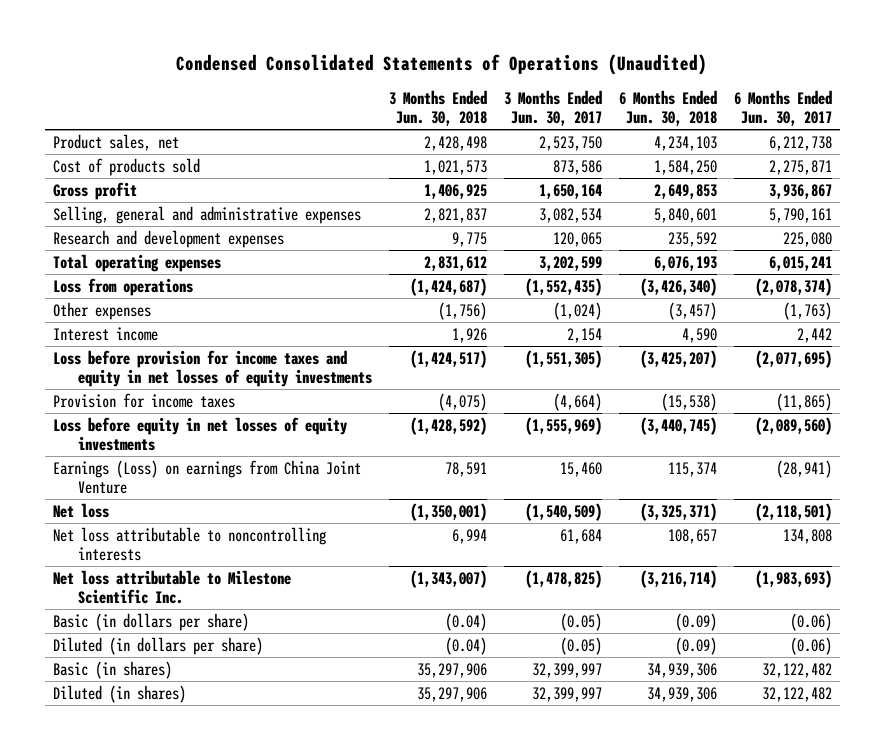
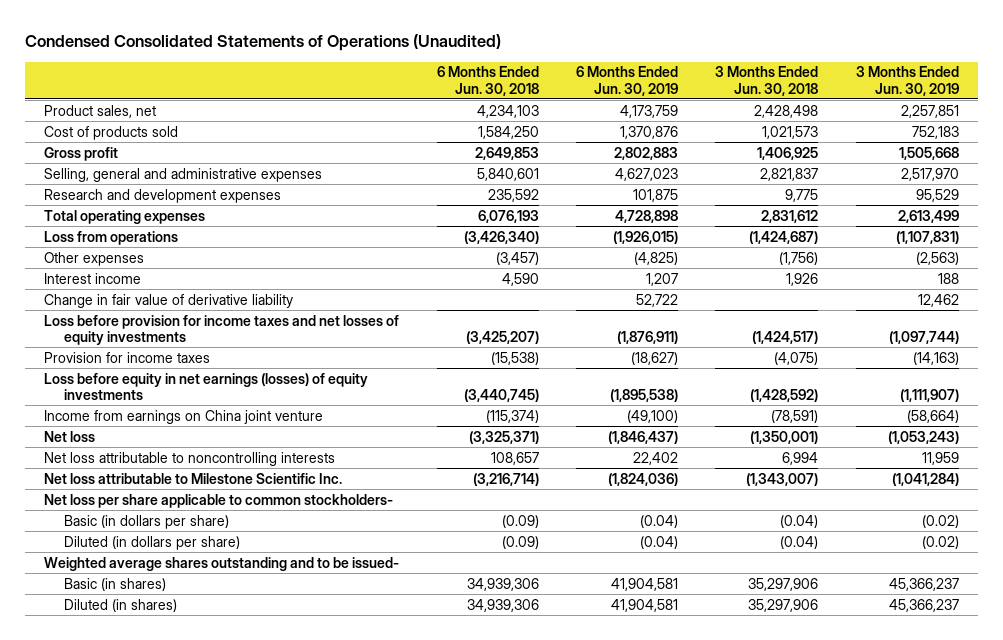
[503,90,602,127] 3 Months Ended Jun. 30, 2017 -> none
[733,90,832,127] 6 Months Ended Jun. 30, 2017 -> none
none -> [575,66,678,96] 6 Months Ended Jun. 30, 2019
none -> [855,66,959,96] 3 Months Ended Jun. 30, 2019
none -> [44,293,294,308] Change in fair value of derivative liability
[53,349,372,387] Loss before provision for income taxes and equity in net losses of equity investments -> [44,314,400,345] Loss before provision for income taxes and net losses of equity investments
[53,416,348,451] Loss before equity in net losses of equity investments -> [44,372,369,400] Loss before equity in net earnings (losses) of equity investments
[53,459,362,494] Earnings (Loss) on earnings from China Joint Venture -> [44,409,324,424] Income from earnings on China joint venture
[444,461,487,477] 78,591 -> [771,409,819,423] (78,591)
[667,461,717,477] 115,374 -> [485,409,539,423] (115,374)
none -> [44,493,394,508] Net loss per share applicable to common stockholders-
none -> [44,556,400,571] Weighted average shares outstanding and to be issued-

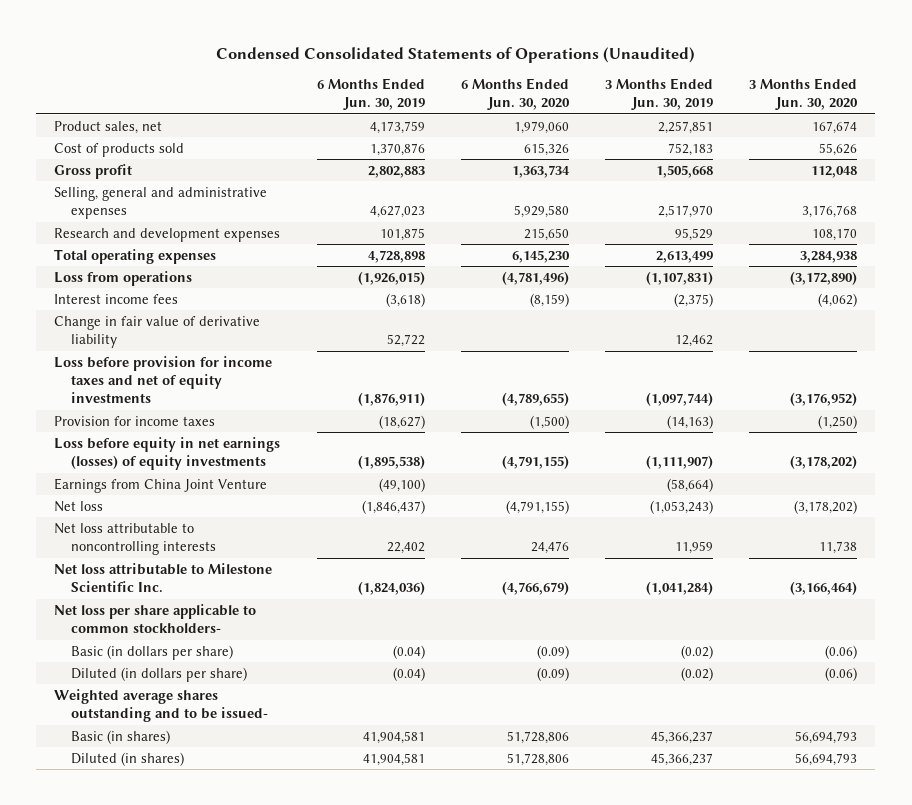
[436,66,539,96] 6 Months Ended Jun. 30, 2018 -> none
[715,66,819,96] 3 Months Ended Jun. 30, 2018 -> none
none -> [460,78,570,111] 6 Months Ended Jun. 30, 2020
none -> [749,78,859,111] 3 Months Ended Jun. 30, 2020
[44,251,145,266] Other expenses -> none
[44,272,142,284] Interest income -> [54,293,179,304] Interest income fees
[645,272,678,286] 1,207 -> [385,292,425,307] (3,618)
[937,272,959,284] 188 -> [674,292,714,307] (2,375)
[44,314,400,345] Loss before provision for income taxes and net losses of equity investments -> [54,355,273,404] Loss before provision for income taxes and net of equity investments
[44,409,324,424] Income from earnings on China joint venture -> [54,477,268,493] Earnings from China Joint Venture

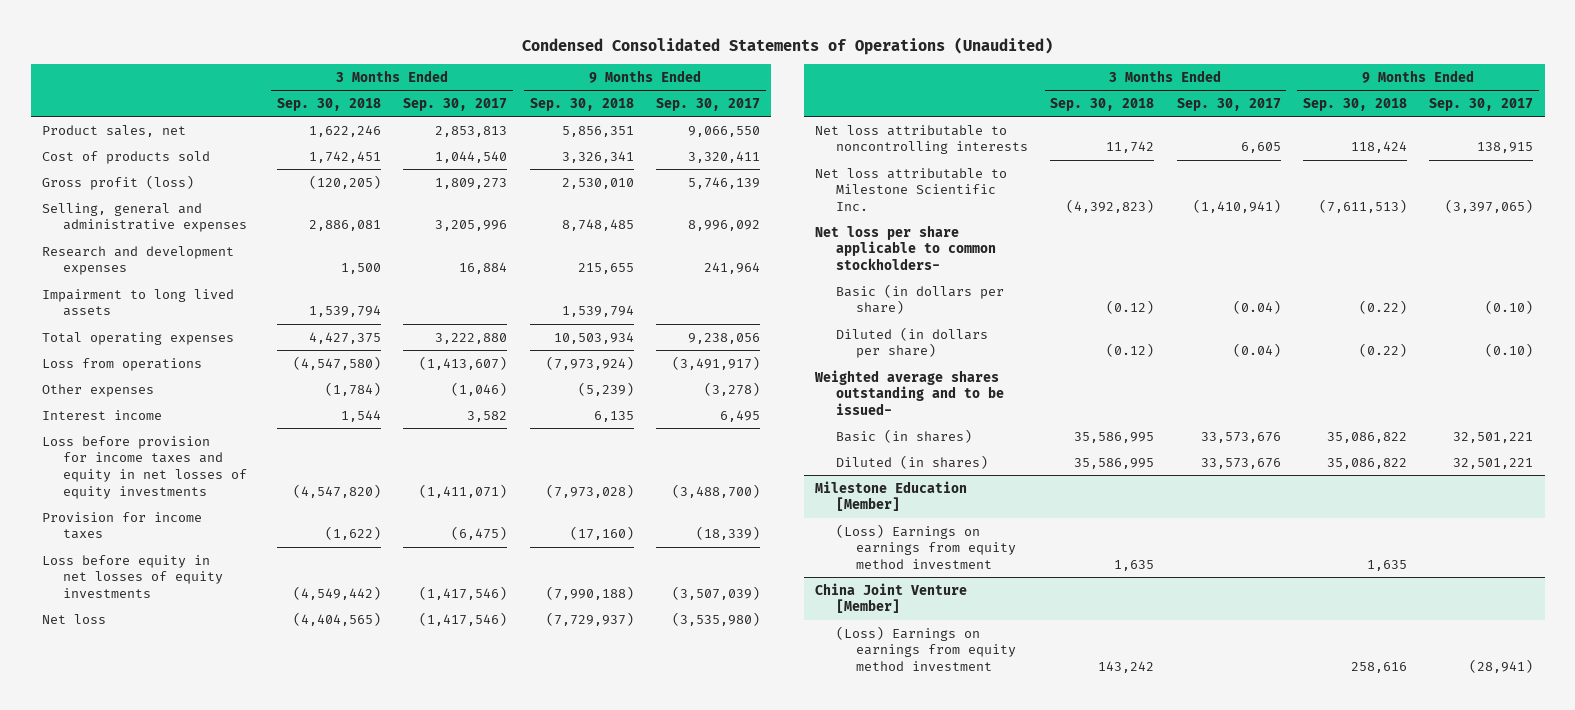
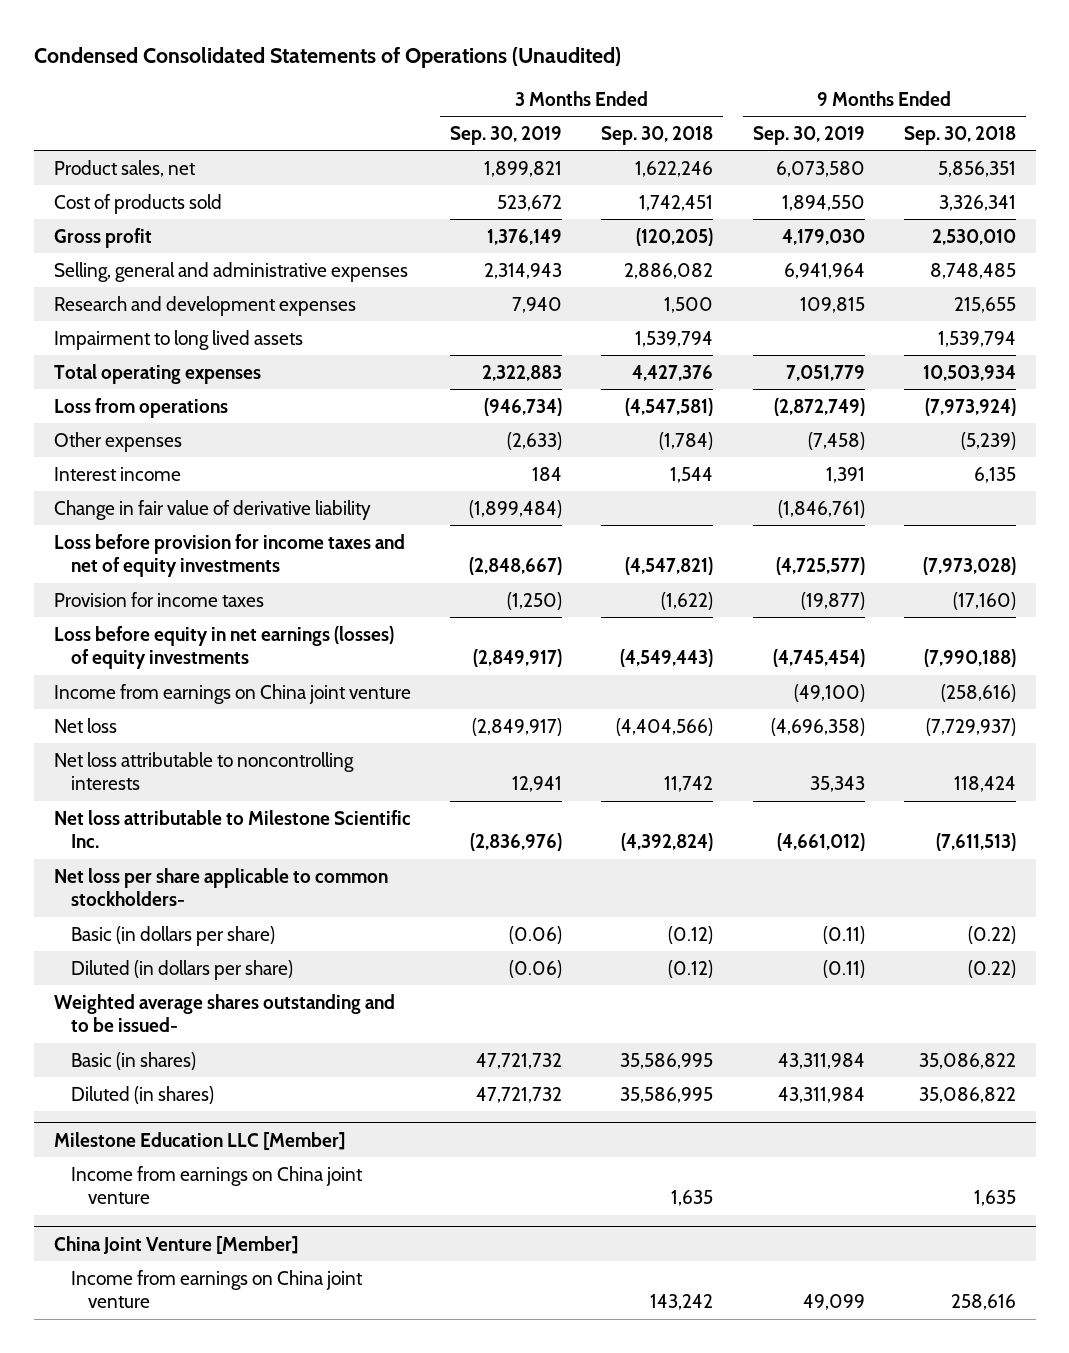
[403,97,508,111] Sep. 30, 2017 -> none
[655,97,760,111] Sep. 30, 2017 -> none
none -> [449,125,562,145] Sep. 30, 2019
none -> [752,125,865,145] Sep. 30, 2019
[41,174,194,190] Gross profit (loss) -> [53,227,152,248] Gross profit
[308,220,381,232] 2,886,081 -> [624,262,714,279] 2,886,082
[308,331,381,344] 4,427,375 -> [632,364,714,381] 4,427,376
[292,355,381,370] (4,547,580) -> [625,397,714,416] (4,547,581)
none -> [53,499,371,520] Change in fair value of derivative liability
[41,435,247,499] Loss before provision for income taxes and equity in net losses of equity investments -> [53,533,405,578] Loss before provision for income taxes and net of equity investments
[292,483,381,498] (4,547,820) -> [625,557,714,576] (4,547,821)
[41,554,223,598] Loss before equity in net losses of equity investments -> [53,625,394,670] Loss before equity in net earnings (losses) of equity investments
[292,585,381,600] (4,549,442) -> [620,649,714,668] (4,549,443)
none -> [53,683,411,704] Income from earnings on China joint venture
[292,611,381,626] (4,404,565) -> [616,717,714,736] (4,404,566)
[1066,198,1155,213] (4,392,823) -> [621,833,714,852] (4,392,824)
[815,480,968,512] Milestone Education [Member] -> [53,1131,345,1150] Milestone Education LLC [Member]
[835,523,1017,569] (Loss) Earnings on earnings from equity method investment -> [70,1165,363,1205] Income from earnings on China joint venture
[835,625,1017,671] (Loss) Earnings on earnings from equity method investment -> [70,1269,363,1309] Income from earnings on China joint venture

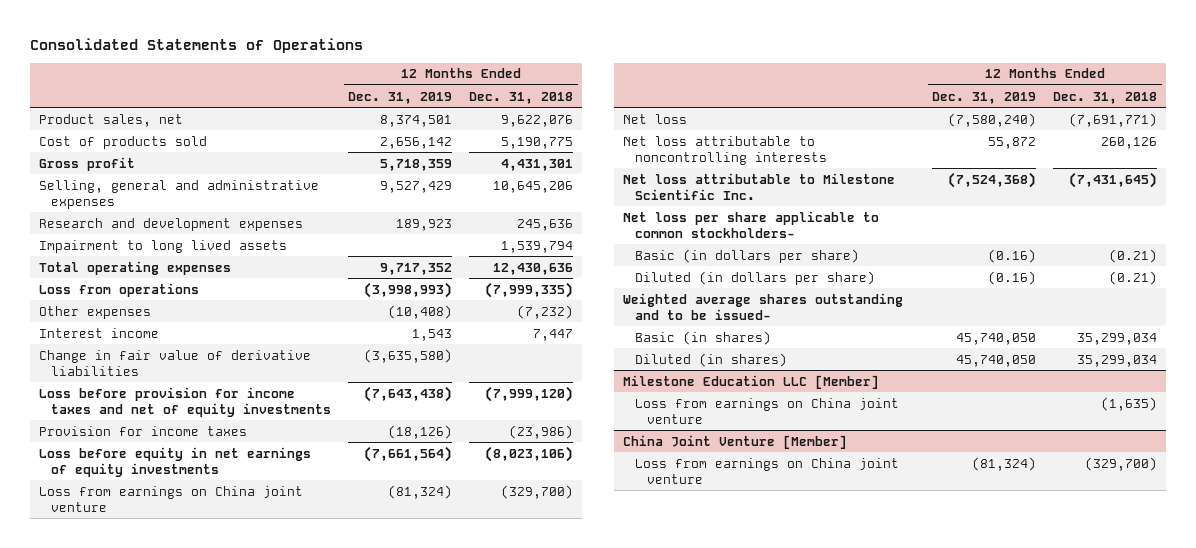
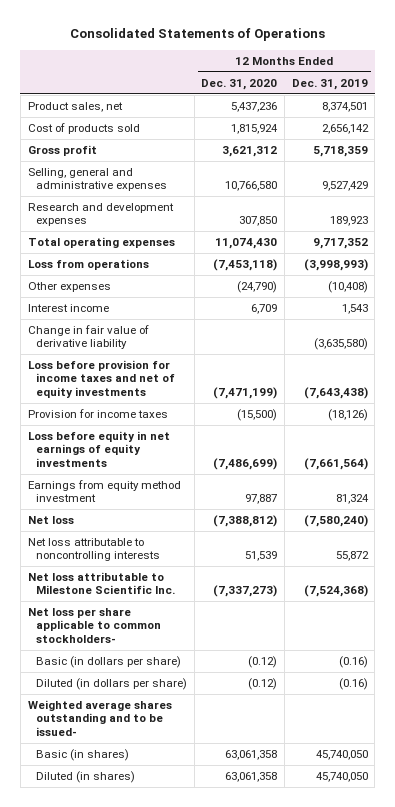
[469,91,574,104] Dec. 31, 2018 -> none
none -> [201,78,278,90] Dec. 31, 2020
[38,239,287,253] Impairment to long lived assets -> none
[38,349,311,376] Change in fair value of derivative liabilities -> [27,325,149,350] Change in fair value of derivative liability
[38,485,303,512] Loss from earnings on China joint venture -> [27,480,181,503] Earnings from equity method investment
[388,484,453,499] (81,324) -> [335,494,369,505] 81,324
[622,374,879,389] Milestone Education LLC [Member] -> none
[634,397,899,424] Loss from earnings on China joint venture -> none
[622,434,847,449] China Joint Venture [Member] -> none
[634,457,899,484] Loss from earnings on China joint venture -> none

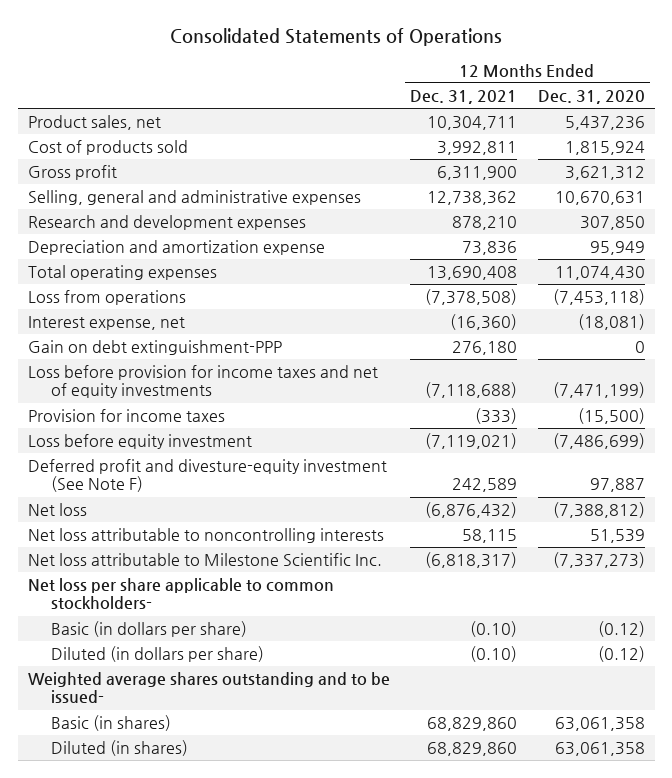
[291,78,368,90] Dec. 31, 2019 -> none
none -> [410,89,518,104] Dec. 31, 2021
[225,181,278,192] 10,766,580 -> [554,191,645,206] 10,670,631
none -> [27,240,325,256] Depreciation and amortization expense
[27,282,111,293] Other expenses -> none
[27,325,149,350] Change in fair value of derivative liability -> none
[27,304,109,313] Interest income -> [27,316,185,331] Interest expense, net
[251,304,278,315] 6,709 -> [577,314,645,331] (18,081)
none -> [27,340,282,356] Gain on debt extinguishment-PPP
[27,431,170,467] Loss before equity in net earnings of equity investments -> [27,434,252,450] Loss before equity investment
[27,480,181,503] Earnings from equity method investment -> [27,459,387,493] Deferred profit and divesture-equity investment (See Note F)

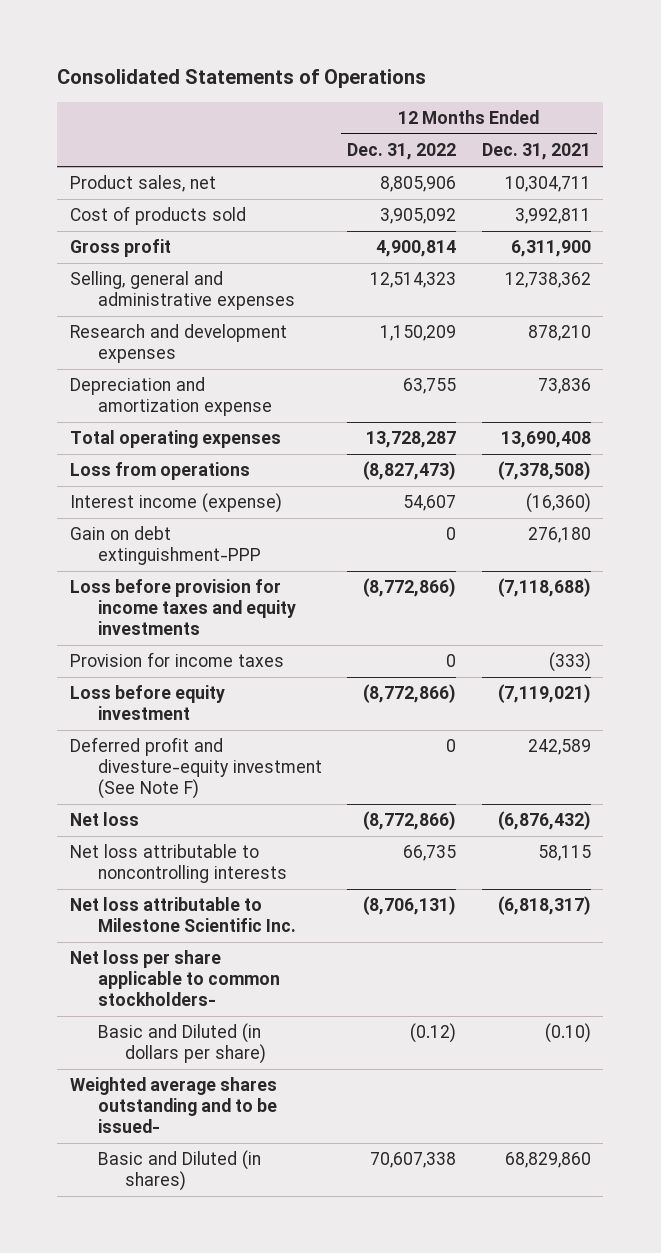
[537,89,645,104] Dec. 31, 2020 -> none
none -> [347,143,457,161] Dec. 31, 2022
[27,316,185,331] Interest expense, net -> [69,493,282,514] Interest income (expense)
[27,365,378,399] Loss before provision for income taxes and net of equity investments -> [69,579,296,635] Loss before provision for income taxes and equity investments
[50,646,264,663] Diluted (in dollars per share) -> none
[50,621,247,638] Basic (in dollars per share) -> [97,1023,267,1065] Basic and Diluted (in dollars per share)
[50,740,188,757] Diluted (in shares) -> none
[50,715,171,732] Basic (in shares) -> [97,1150,261,1192] Basic and Diluted (in shares)

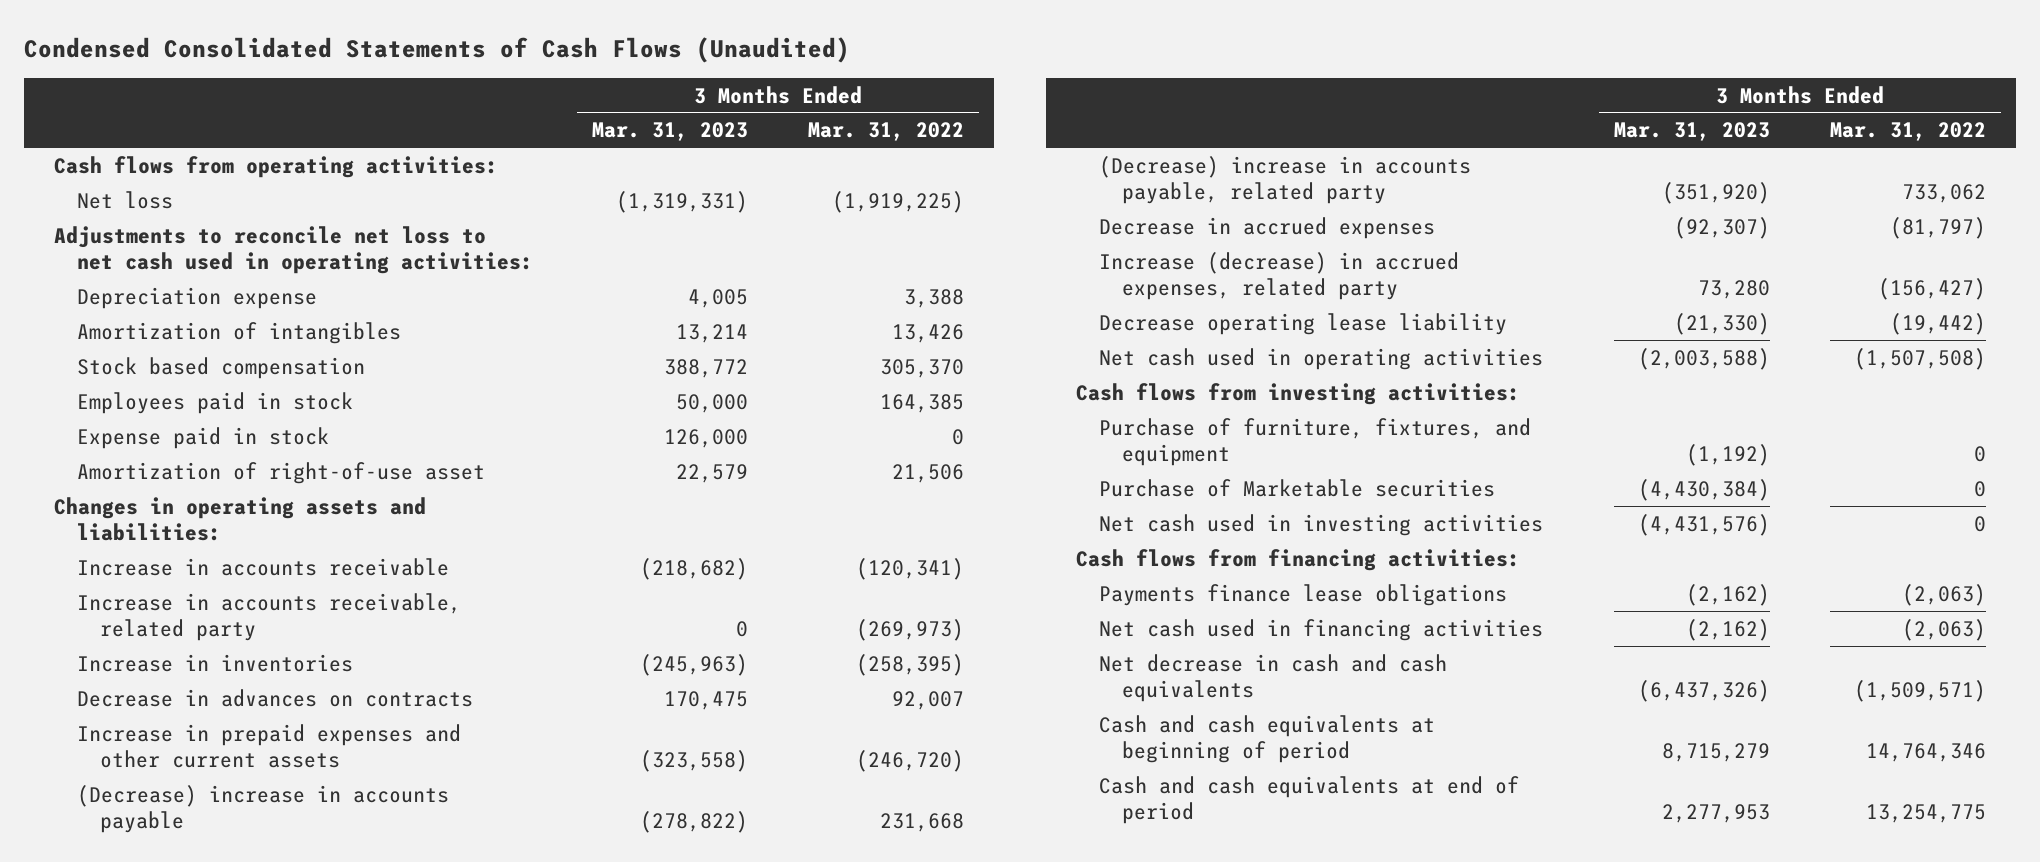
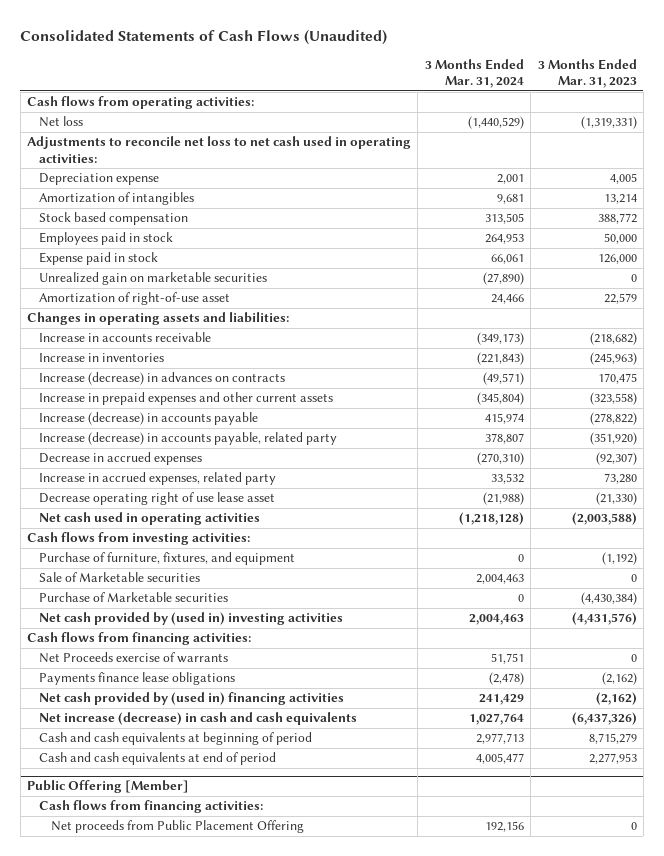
[24,36,851,63] Condensed Consolidated Statements of Cash Flows (Unaudited) -> [20,29,388,45] Consolidated Statements of Cash Flows (Unaudited)
[807,122,964,142] Mar. 31, 2022 -> none
none -> [424,58,524,88] 3 Months Ended Mar. 31, 2024
none -> [39,272,268,286] Unrealized gain on marketable securities
[76,592,461,642] Increase in accounts receivable, related party -> none
[76,688,473,707] Decrease in advances on contracts -> [39,372,286,386] Increase (decrease) in advances on contracts
[76,784,449,834] (Decrease) increase in accounts payable -> [39,412,259,426] Increase (decrease) in accounts payable
[1098,155,1471,205] (Decrease) increase in accounts payable, related party -> [39,432,338,446] Increase (decrease) in accounts payable, related party
[1098,251,1459,301] Increase (decrease) in accrued expenses, related party -> [39,472,277,486] Increase in accrued expenses, related party
[1098,312,1507,335] Decrease operating lease liability -> [39,492,276,506] Decrease operating right of use lease asset
none -> [39,572,201,583] Sale of Marketable securities
[1098,513,1543,536] Net cash used in investing activities -> [39,612,344,626] Net cash provided by (used in) investing activities
none -> [39,652,229,664] Net Proceeds exercise of warrants
[1098,618,1543,641] Net cash used in financing activities -> [39,692,345,706] Net cash provided by (used in) financing activities
[1098,653,1447,703] Net decrease in cash and cash equivalents -> [39,712,358,726] Net increase (decrease) in cash and cash equivalents
none -> [27,780,190,794] Public Offering [Member]
none -> [39,800,264,814] Cash flows from financing activities:
none -> [51,820,305,834] Net proceeds from Public Placement Offering

